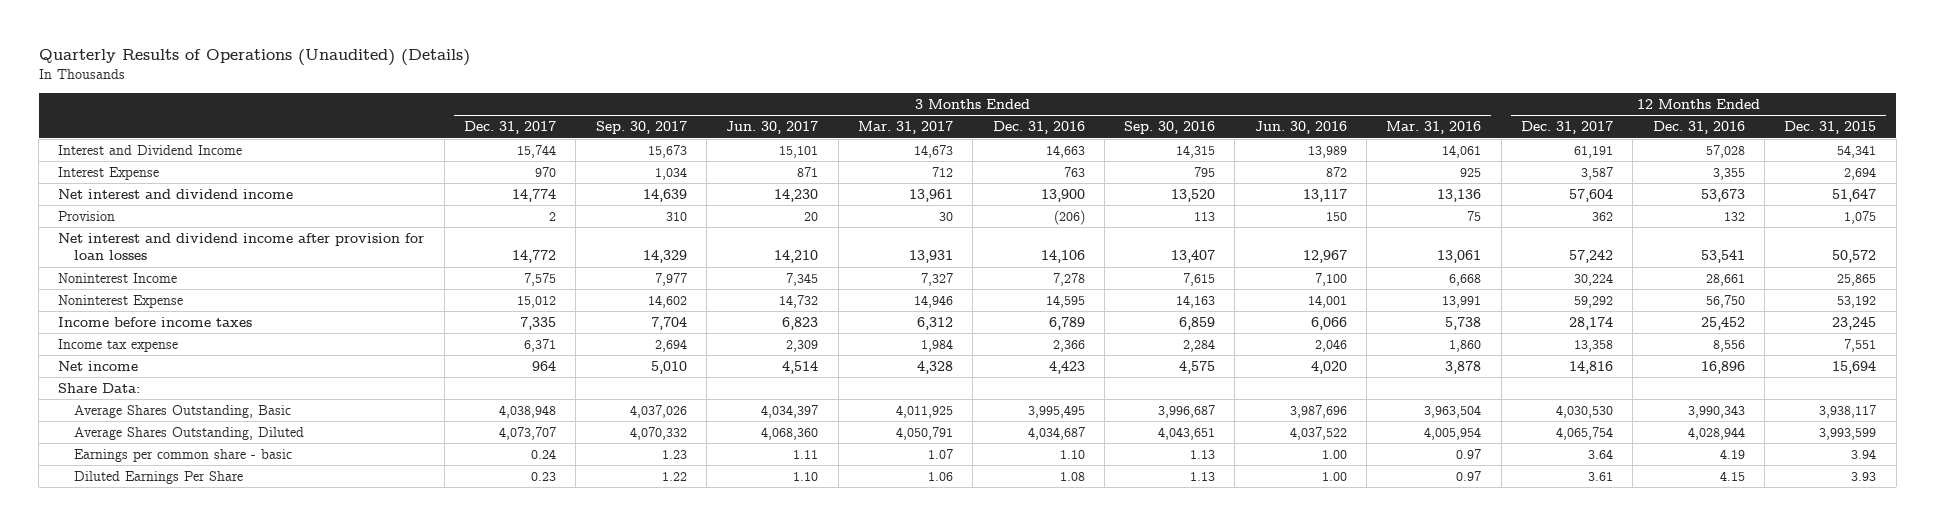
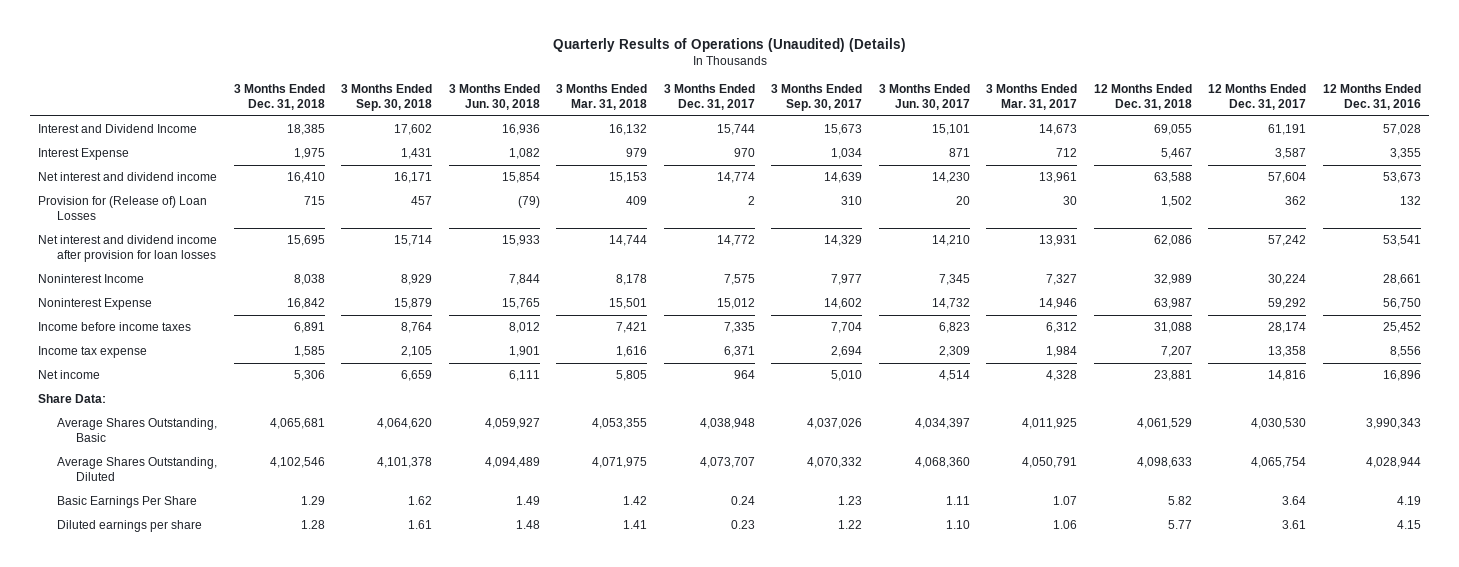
[992,121,1085,135] Dec. 31, 2016 -> none
[1124,121,1216,135] Sep. 30, 2016 -> none
[1254,121,1347,135] Jun. 30, 2016 -> none
[1386,121,1482,135] Mar. 31, 2016 -> none
[1784,121,1877,135] Dec. 31, 2015 -> none
none -> [233,83,325,111] 3 Months Ended Dec. 31, 2018
none -> [341,83,433,112] 3 Months Ended Sep. 30, 2018
none -> [448,83,540,111] 3 Months Ended Jun. 30, 2018
none -> [556,83,648,111] 3 Months Ended Mar. 31, 2018
none -> [1093,83,1192,111] 12 Months Ended Dec. 31, 2018
[58,211,116,222] Provision -> [38,196,208,221] Provision for (Release of) Loan Losses
[73,449,292,463] Earnings per common share - basic -> [57,496,198,509] Basic Earnings Per Share
[73,471,243,485] Diluted Earnings Per Share -> [57,520,203,533] Diluted earnings per share

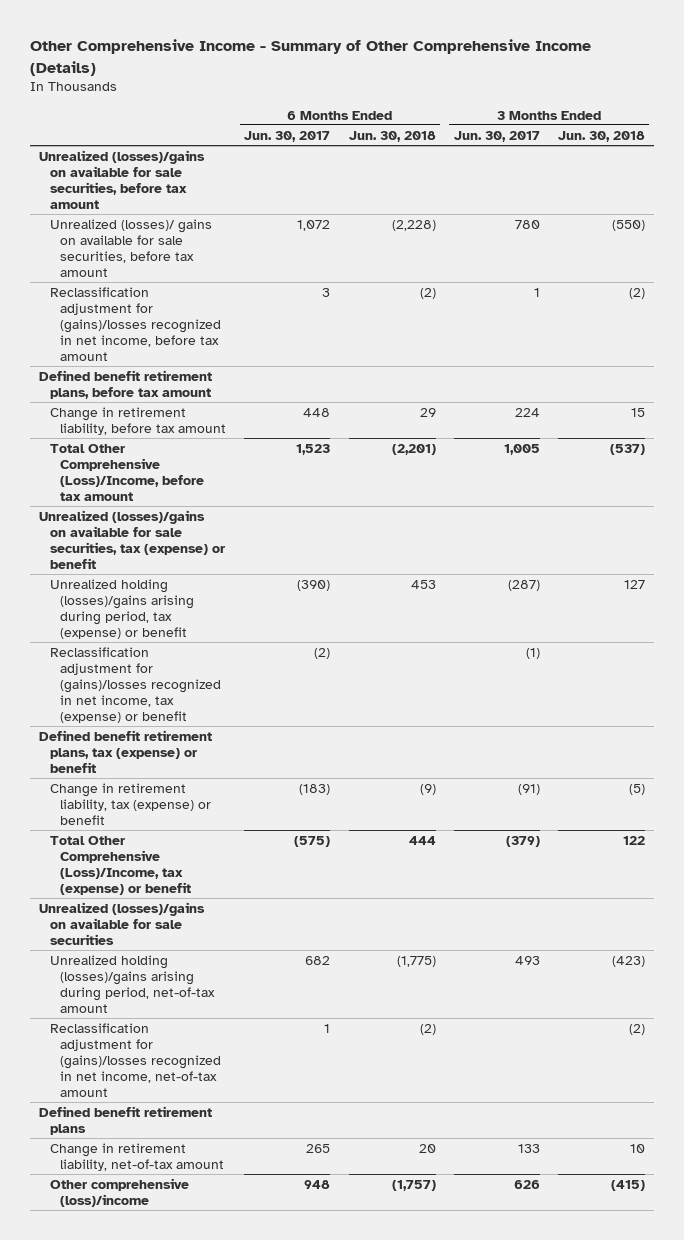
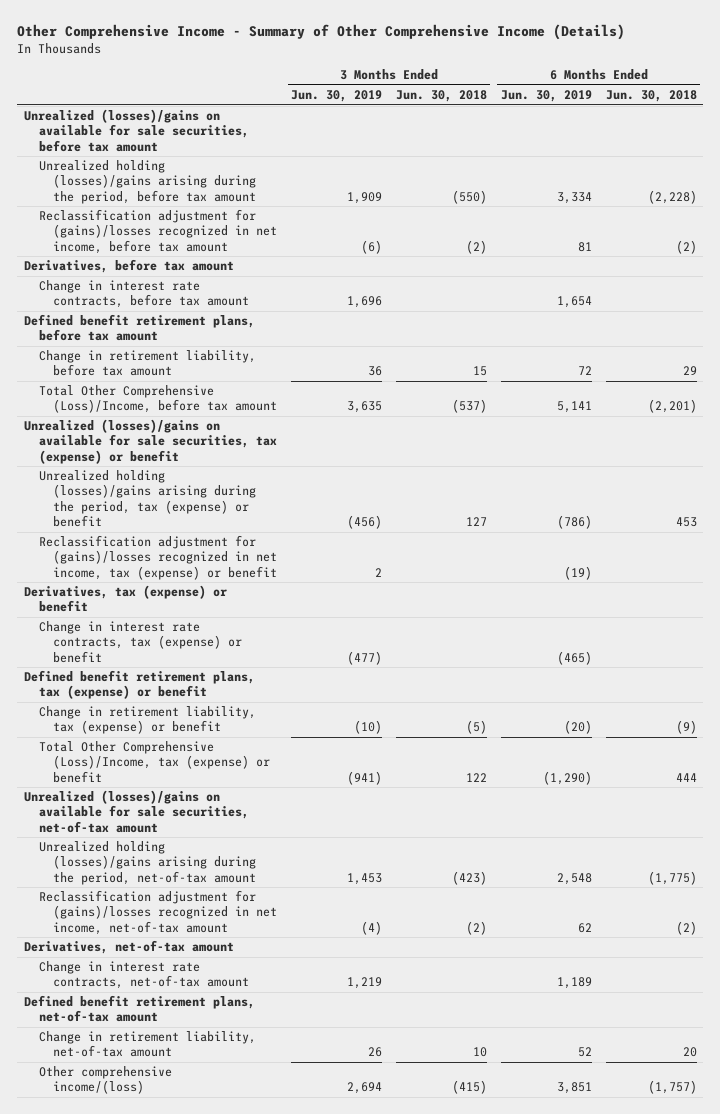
[244,130,331,142] Jun. 30, 2017 -> none
[453,130,540,142] Jun. 30, 2017 -> none
none -> [291,90,383,103] Jun. 30, 2019
none -> [500,90,592,103] Jun. 30, 2019
[49,218,212,277] Unrealized (losses)/ gains on available for sale securities, before tax amount -> [38,160,257,204] Unrealized holding (losses)/gains arising during the period, before tax amount
none -> [23,259,234,274] Derivatives, before tax amount
none -> [38,280,250,309] Change in interest rate contracts, before tax amount
[49,578,195,639] Unrealized holding (losses)/gains arising during period, tax (expense) or benefit -> [38,470,257,527] Unrealized holding (losses)/gains arising during the period, tax (expense) or benefit
none -> [23,585,227,613] Derivatives, tax (expense) or benefit
none -> [38,621,243,663] Change in interest rate contracts, tax (expense) or benefit
[39,901,206,945] Unrealized (losses)/gains on available for sale securities -> [23,790,249,833] Unrealized (losses)/gains on available for sale securities, net-of-tax amount
[49,954,216,1013] Unrealized holding (losses)/gains arising during period, net-of-tax amount -> [38,841,257,885] Unrealized holding (losses)/gains arising during the period, net-of-tax amount
none -> [23,940,234,955] Derivatives, net-of-tax amount
none -> [38,961,250,990] Change in interest rate contracts, net-of-tax amount
[39,1105,213,1135] Defined benefit retirement plans -> [23,995,255,1023] Defined benefit retirement plans, net-of-tax amount
[49,1177,189,1207] Other comprehensive (loss)/income -> [38,1066,172,1095] Other comprehensive income/(loss)

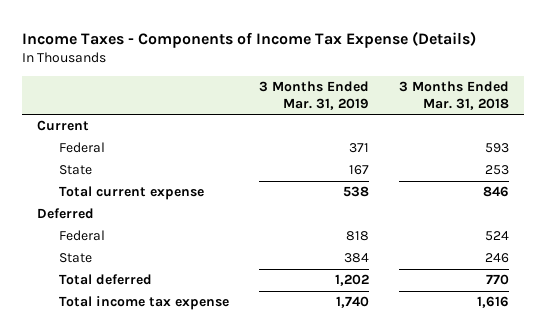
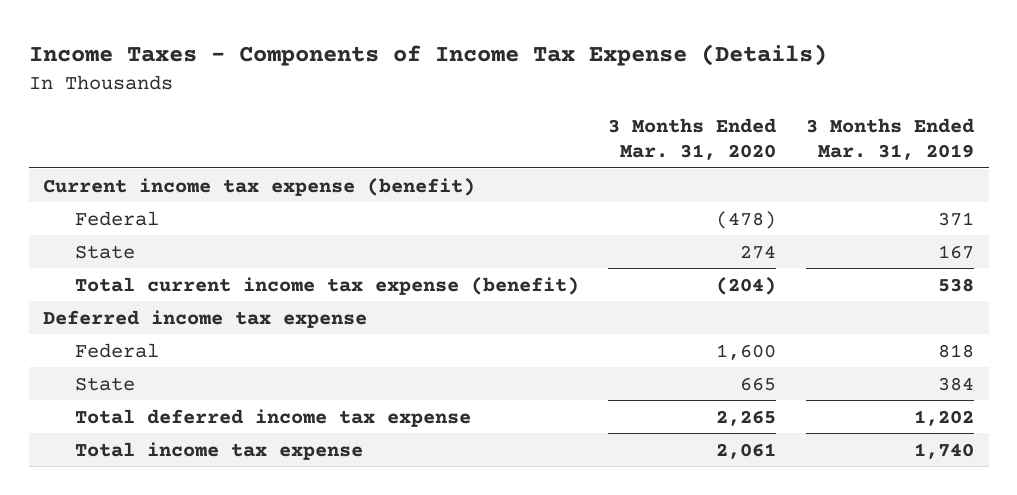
[398,81,509,110] 3 Months Ended Mar. 31, 2018 -> none
none -> [608,118,777,161] 3 Months Ended Mar. 31, 2020
[37,120,90,132] Current -> [43,177,476,196] Current income tax expense (benefit)
[59,186,205,201] Total current expense -> [75,276,580,295] Total current income tax expense (benefit)
[37,208,95,220] Deferred -> [43,309,368,328] Deferred income tax expense
[59,274,153,286] Total deferred -> [75,408,472,427] Total deferred income tax expense

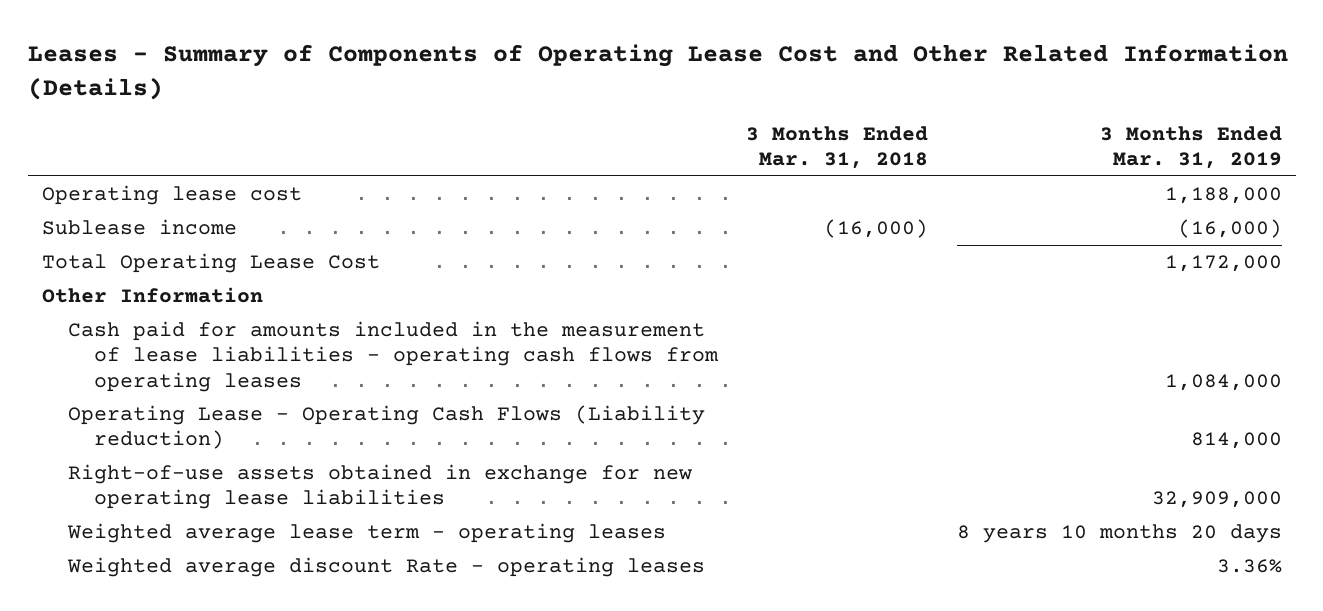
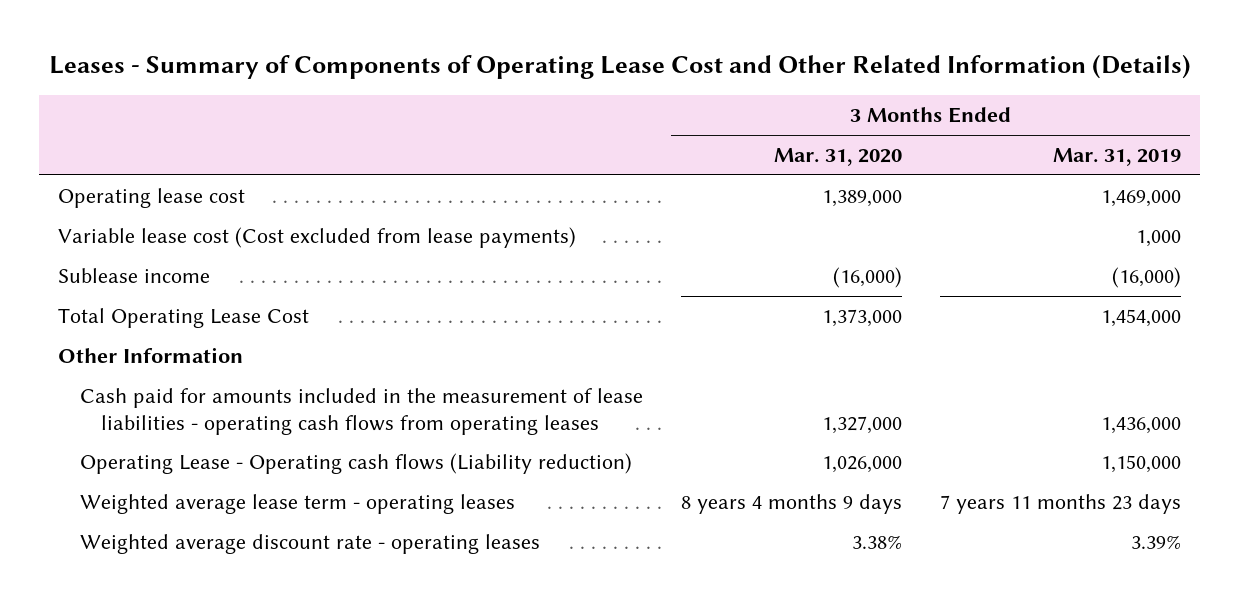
[746,125,929,169] 3 Months Ended Mar. 31, 2018 -> none
none -> [773,148,902,167] Mar. 31, 2020
[1164,187,1282,205] 1,188,000 -> [1100,190,1181,208] 1,469,000
none -> [58,227,577,249] Variable lease cost (Cost excluded from lease payments)
[1164,255,1282,273] 1,172,000 -> [1100,309,1181,328] 1,454,000
[67,464,692,510] Right-of-use assets obtained in exchange for new operating lease liabilities -> none
[1164,373,1282,391] 1,084,000 -> [1100,416,1181,434] 1,436,000
[67,405,705,450] Operating Lease - Operating Cash Flows (Liability reduction) -> [79,453,632,475] Operating Lease - Operating cash flows (Liability reduction)
[1190,432,1282,450] 814,000 -> [1100,455,1181,474] 1,150,000
[956,524,1282,544] 8 years 10 months 20 days -> [939,494,1181,515] 7 years 11 months 23 days
[66,557,705,578] Weighted average discount Rate - operating leases -> [79,534,540,555] Weighted average discount rate - operating leases
[1216,559,1282,574] 3.36% -> [1130,535,1181,550] 3.39%

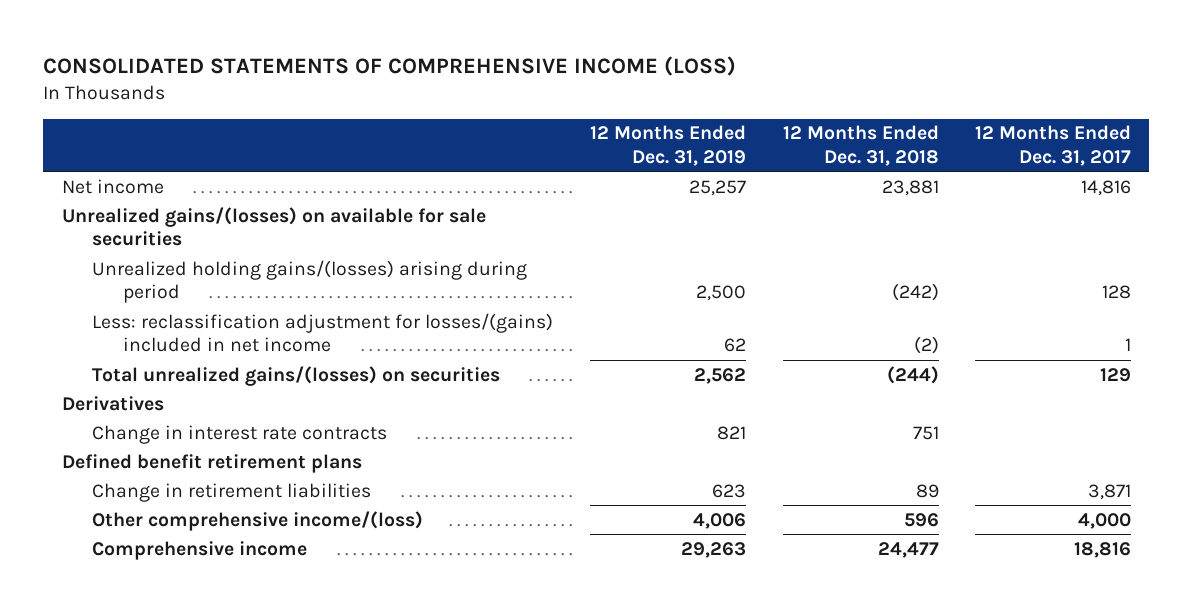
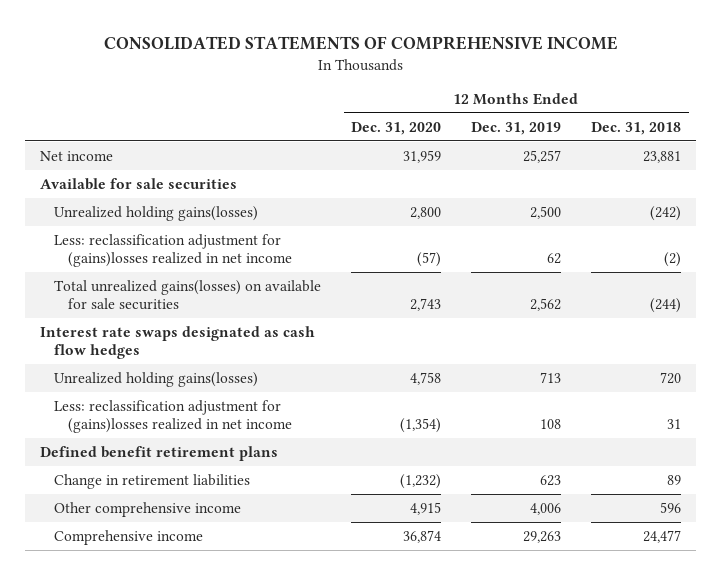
[43,56,737,77] CONSOLIDATED STATEMENTS OF COMPREHENSIVE INCOME (LOSS) -> [103,35,618,50] CONSOLIDATED STATEMENTS OF COMPREHENSIVE INCOME
[975,125,1132,166] 12 Months Ended Dec. 31, 2017 -> none
none -> [351,121,442,135] Dec. 31, 2020
[61,395,164,411] Derivatives -> none
[92,424,388,444] Change in interest rate contracts -> none
[61,206,486,247] Unrealized gains/(losses) on available for sale securities -> [40,177,238,190] Available for sale securities
[92,259,528,304] Unrealized holding gains/(losses) arising during period -> [53,205,258,221] Unrealized holding gains(losses)
[92,312,554,353] Less: reclassification adjustment for losses/(gains) included in net income -> [53,233,292,268] Less: reclassification adjustment for (gains)losses realized in net income
[92,365,501,386] Total unrealized gains/(losses) on securities -> [53,279,321,311] Total unrealized gains(losses) on available for sale securities
none -> [40,325,316,360] Interest rate swaps designated as cash flow hedges
none -> [53,371,258,387] Unrealized holding gains(losses)
none -> [53,399,292,434] Less: reclassification adjustment for (gains)losses realized in net income
[92,510,424,531] Other comprehensive income/(loss) -> [53,501,241,517] Other comprehensive income

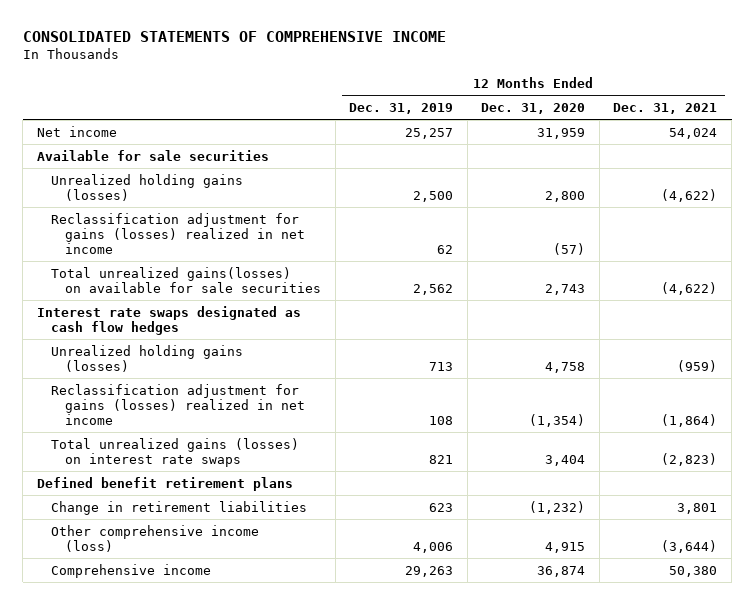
[591,121,682,135] Dec. 31, 2018 -> none
none -> [613,102,718,114] Dec. 31, 2021
[53,205,258,221] Unrealized holding gains(losses) -> [50,173,243,201] Unrealized holding gains (losses)
[53,233,292,268] Less: reclassification adjustment for (gains)losses realized in net income -> [50,212,306,254] Reclassification adjustment for gains (losses) realized in net income
[53,371,258,387] Unrealized holding gains(losses) -> [50,344,243,372] Unrealized holding gains (losses)
[53,399,292,434] Less: reclassification adjustment for (gains)losses realized in net income -> [50,383,306,425] Reclassification adjustment for gains (losses) realized in net income
none -> [50,437,299,467] Total unrealized gains (losses) on interest rate swaps
[53,501,241,517] Other comprehensive income -> [50,524,259,552] Other comprehensive income (loss)

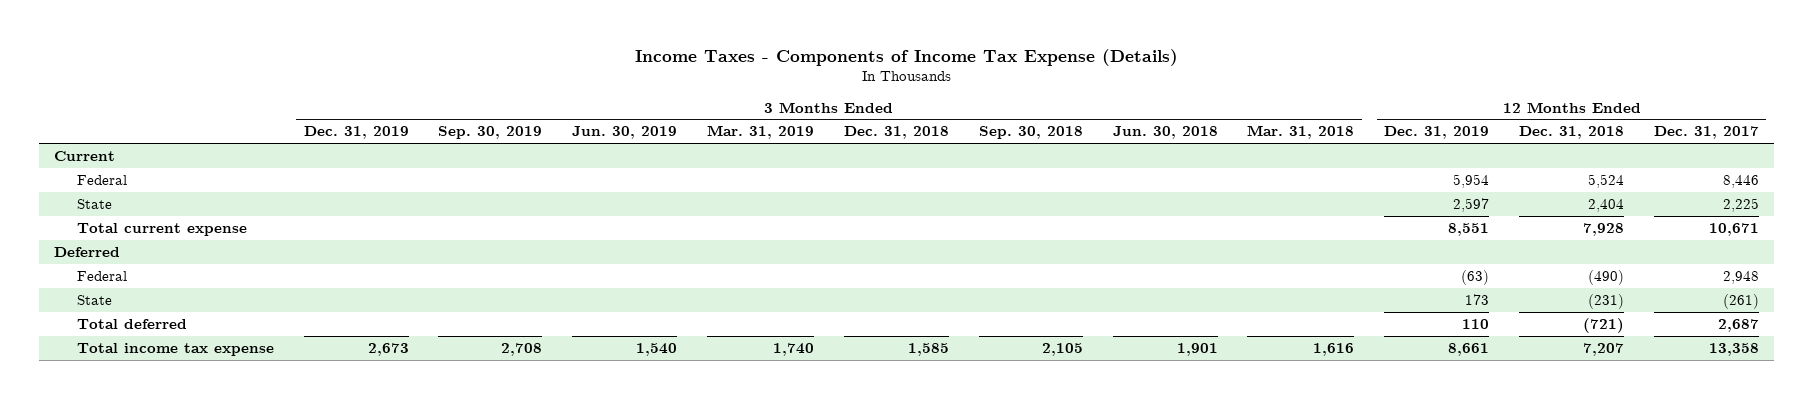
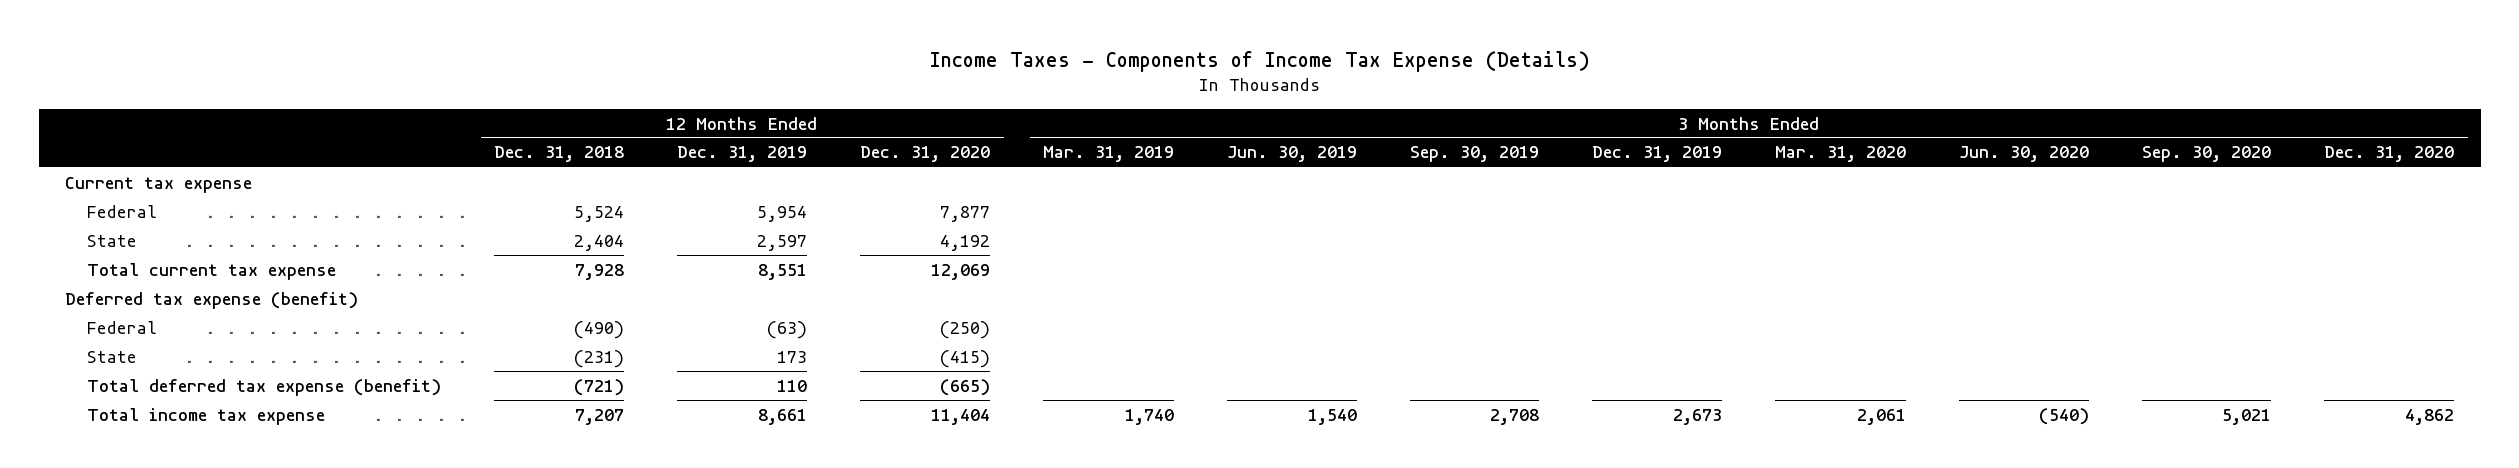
[843,126,949,140] Dec. 31, 2018 -> none
[978,126,1083,140] Sep. 30, 2018 -> none
[1112,126,1218,140] Jun. 30, 2018 -> none
[1247,125,1355,140] Mar. 31, 2018 -> none
[1653,126,1759,140] Dec. 31, 2017 -> none
none -> [860,146,991,163] Dec. 31, 2020
none -> [1775,146,1907,163] Mar. 31, 2020
none -> [1959,146,2090,163] Jun. 30, 2020
none -> [2142,146,2272,163] Sep. 30, 2020
none -> [2324,146,2455,163] Dec. 31, 2020
[54,150,116,161] Current -> [65,176,253,193] Current tax expense
[76,222,247,236] Total current expense -> [87,262,337,280] Total current tax expense
[54,246,121,257] Deferred -> [65,291,359,309] Deferred tax expense (benefit)
[76,318,187,329] Total deferred -> [87,378,442,396] Total deferred tax expense (benefit)

